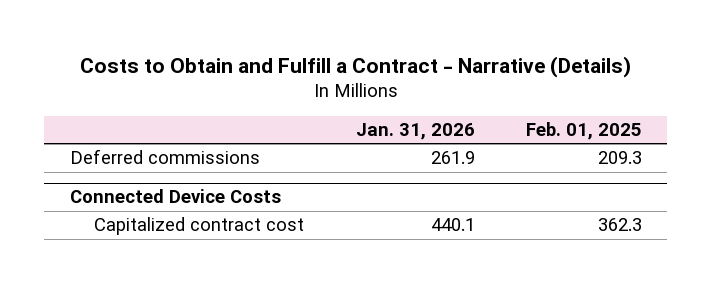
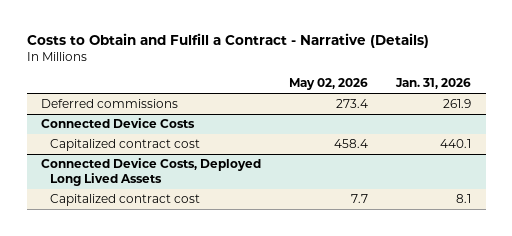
[525,122,642,141] Feb. 01, 2025 -> none
none -> [289,78,369,91] May 02, 2026
none -> [40,158,261,186] Connected Device Costs, Deployed Long Lived Assets
none -> [49,194,200,207] Capitalized contract cost

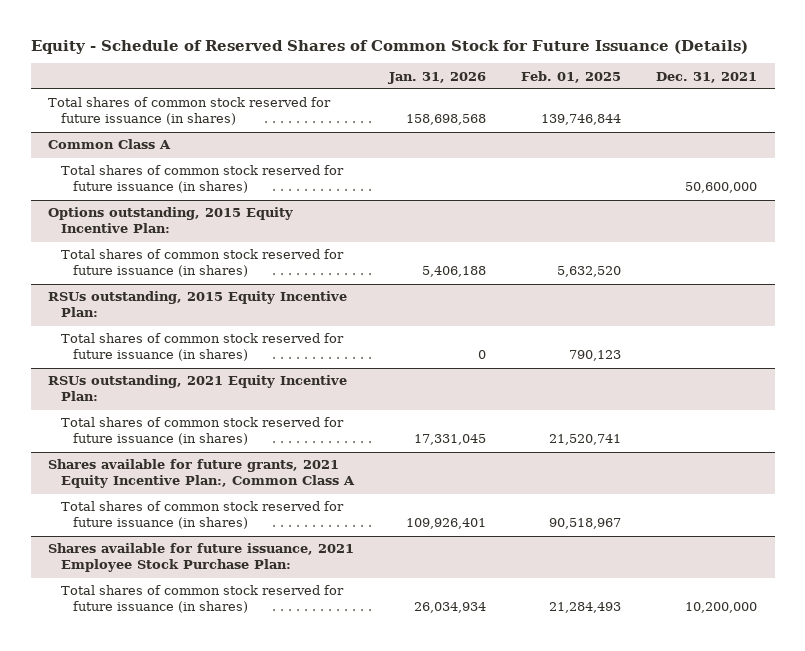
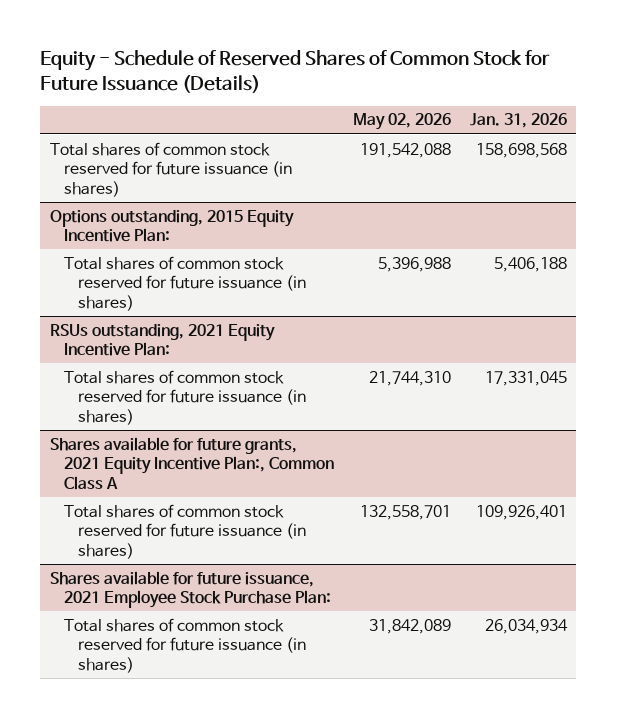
[521,70,622,83] Feb. 01, 2025 -> none
[656,71,758,83] Dec. 31, 2021 -> none
none -> [352,113,451,131] May 02, 2026
[48,139,172,150] Common Class A -> none
[60,165,344,194] Total shares of common stock reserved for future issuance (in shares) -> none
[48,291,348,318] RSUs outstanding, 2015 Equity Incentive Plan: -> none
[60,333,344,362] Total shares of common stock reserved for future issuance (in shares) -> none

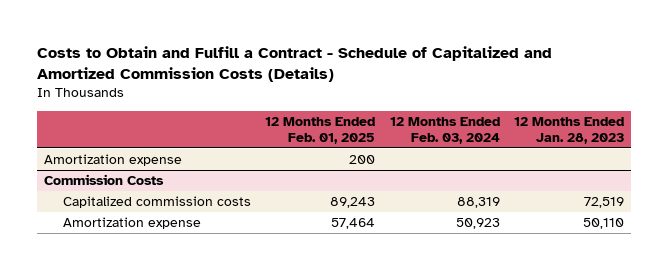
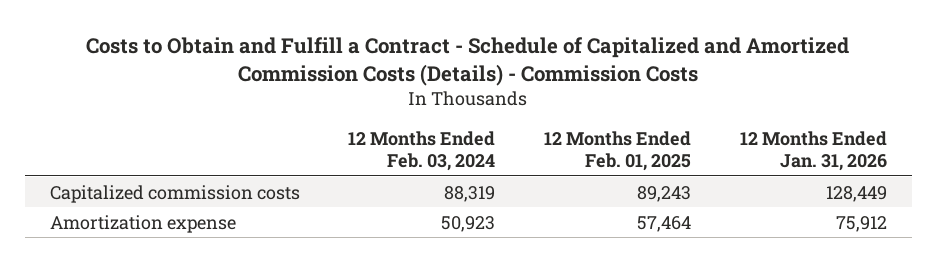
[36,45,552,82] Costs to Obtain and Fulfill a Contract - Schedule of Capitalized and Amortized Commission Costs (Details) -> [86,37,850,87] Costs to Obtain and Fulfill a Contract - Schedule of Capitalized and Amortized Commission Costs (Details) - Commission Costs
[513,116,624,144] 12 Months Ended Jan. 28, 2023 -> none
none -> [740,131,888,172] 12 Months Ended Jan. 31, 2026
[43,154,182,167] Amortization expense -> none
[43,174,164,186] Commission Costs -> none

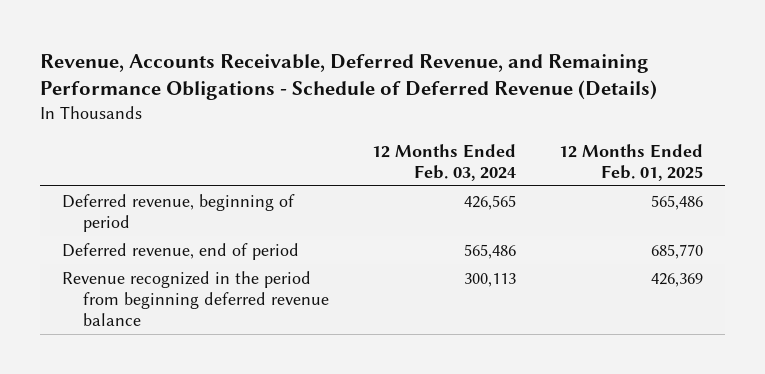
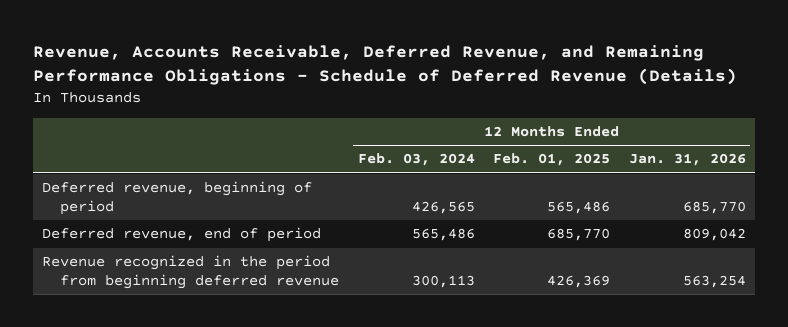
none -> [628,153,746,167] Jan. 31, 2026
[61,270,329,326] Revenue recognized in the period from beginning deferred revenue balance -> [42,255,340,289] Revenue recognized in the period from beginning deferred revenue

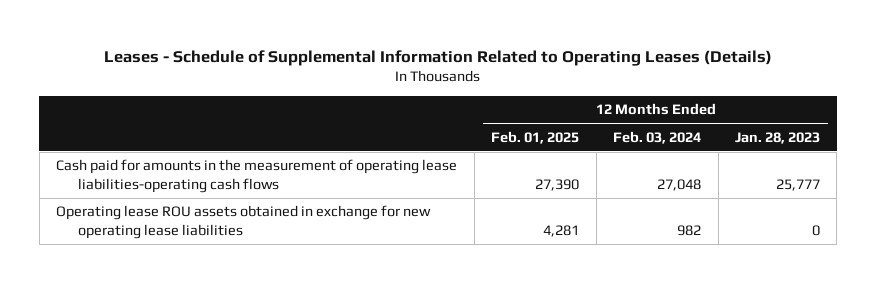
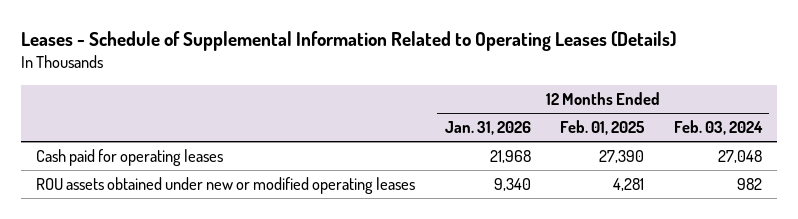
[734,131,820,144] Jan. 28, 2023 -> none
none -> [444,121,531,136] Jan. 31, 2026
[56,159,458,194] Cash paid for amounts in the measurement of operating lease liabilities-operating cash flows -> [35,149,223,167] Cash paid for operating leases
[56,205,432,240] Operating lease ROU assets obtained in exchange for new operating lease liabilities -> [35,177,415,195] ROU assets obtained under new or modified operating leases

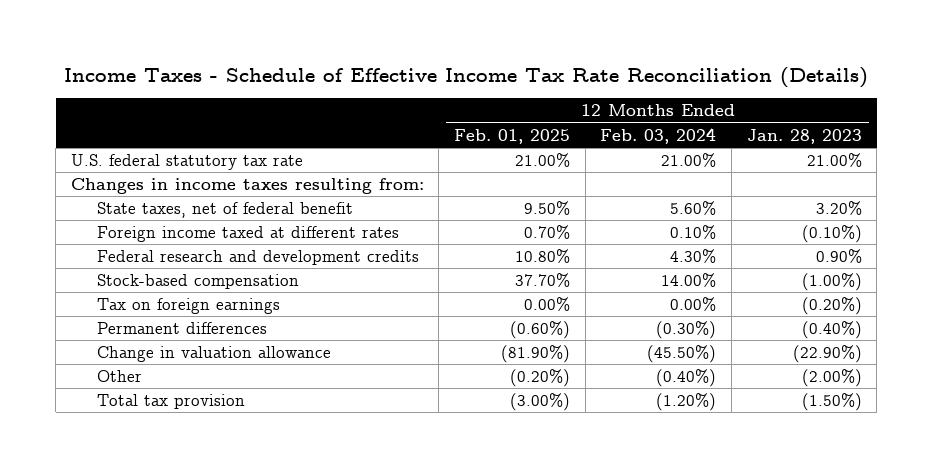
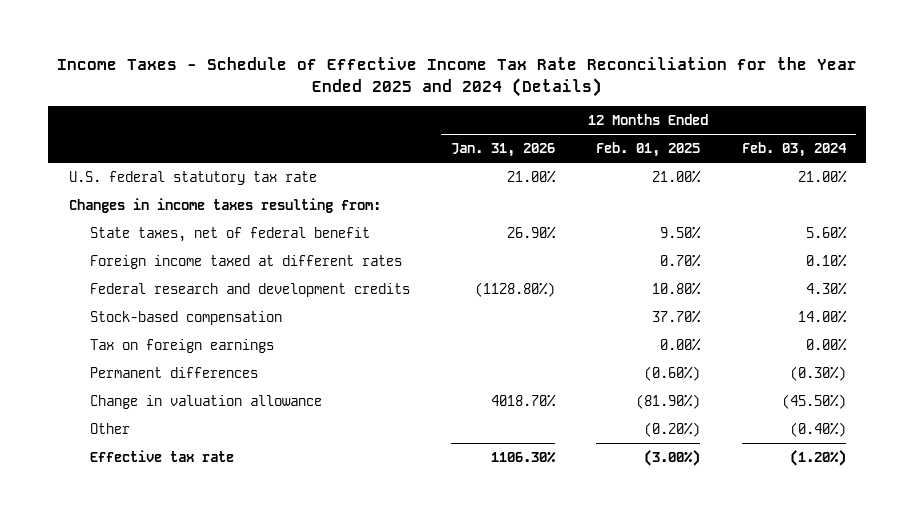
[64,66,869,88] Income Taxes - Schedule of Effective Income Tax Rate Reconciliation (Details) -> [57,56,858,97] Income Taxes - Schedule of Effective Income Tax Rate Reconciliation for the Year Ended 2025 and 2024 (Details)
[746,128,862,144] Jan. 28, 2023 -> none
none -> [450,143,555,158] Jan. 31, 2026
[96,394,245,410] Total tax provision -> [89,450,234,463] Effective tax rate

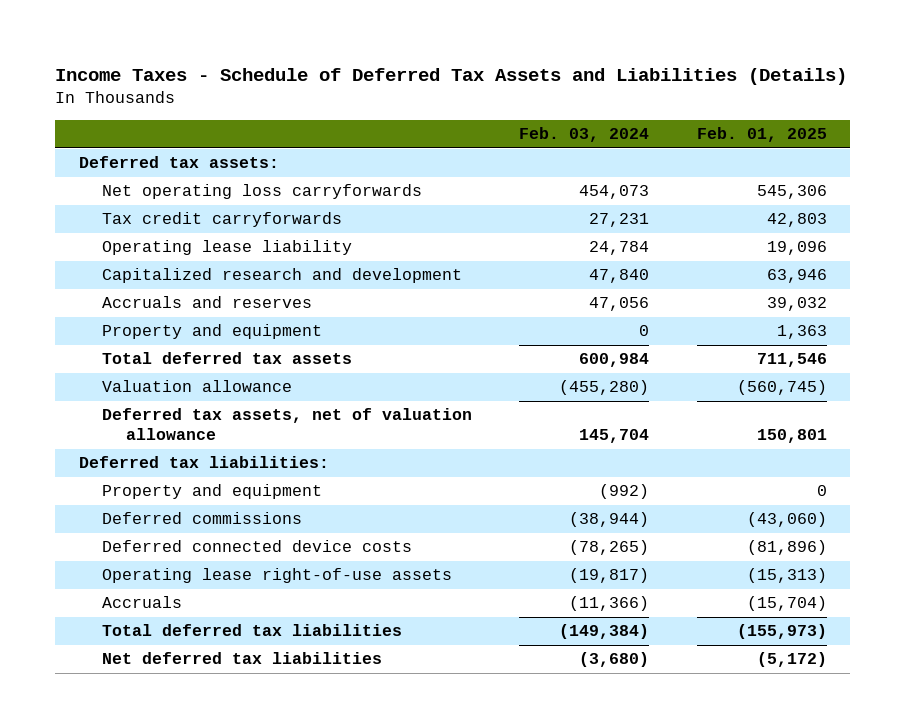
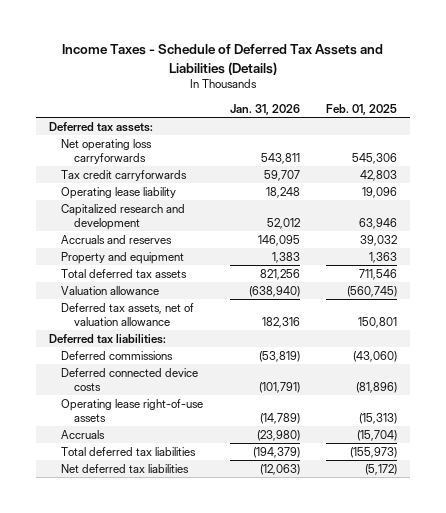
[519,127,650,143] Feb. 03, 2024 -> none
none -> [229,103,300,115] Jan. 31, 2026
[102,484,323,500] Property and equipment -> none

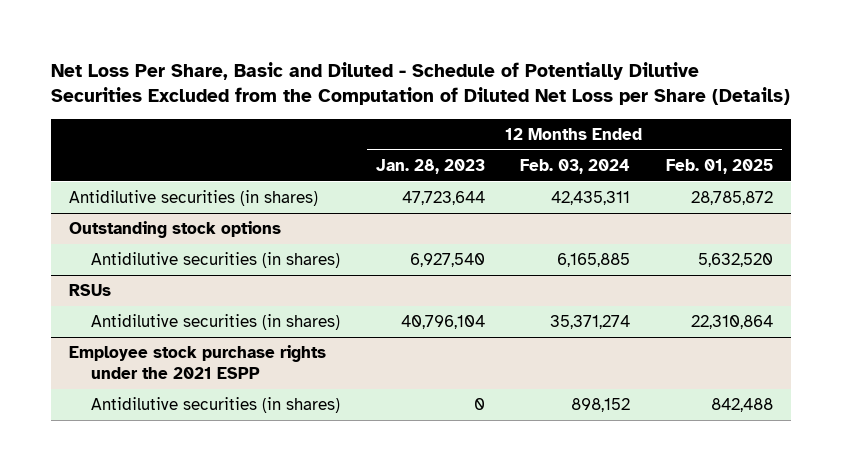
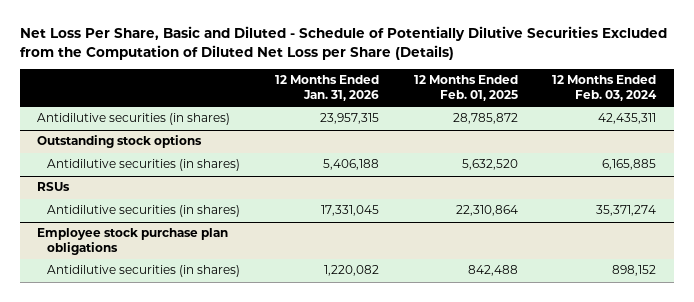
[375,159,485,175] Jan. 28, 2023 -> none
none -> [274,75,379,101] 12 Months Ended Jan. 31, 2026
[68,345,326,380] Employee stock purchase rights under the 2021 ESPP -> [37,228,229,256] Employee stock purchase plan obligations

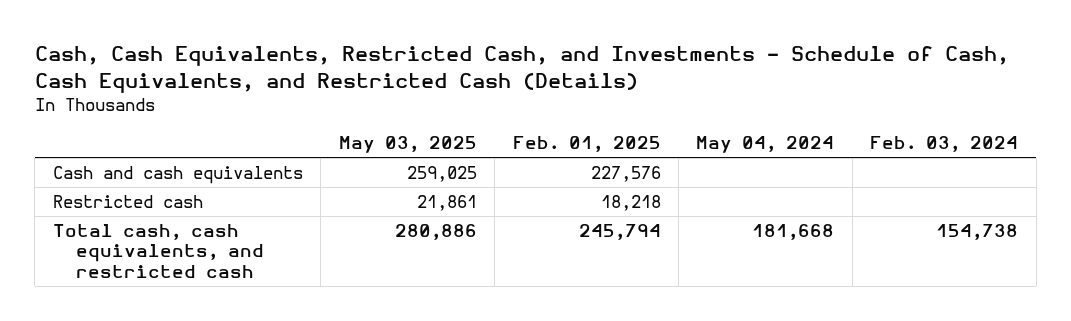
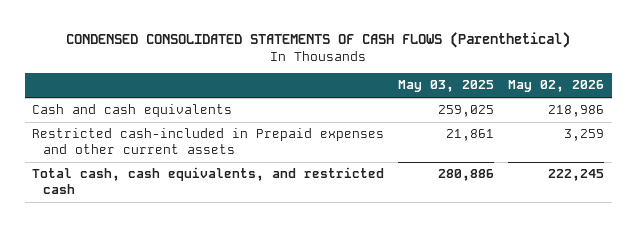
[34,46,1009,93] Cash, Cash Equivalents, Restricted Cash, and Investments - Schedule of Cash, Cash Equivalents, and Restricted Cash (Details) -> [66,32,571,49] CONDENSED CONSOLIDATED STATEMENTS OF CASH FLOWS (Parenthetical)
[512,136,661,153] Feb. 01, 2025 -> none
[696,136,835,154] May 04, 2024 -> none
[870,136,1019,153] Feb. 03, 2024 -> none
none -> [508,80,605,93] May 02, 2026
[52,195,203,209] Restricted cash -> [32,128,385,155] Restricted cash-included in Prepaid expenses and other current assets

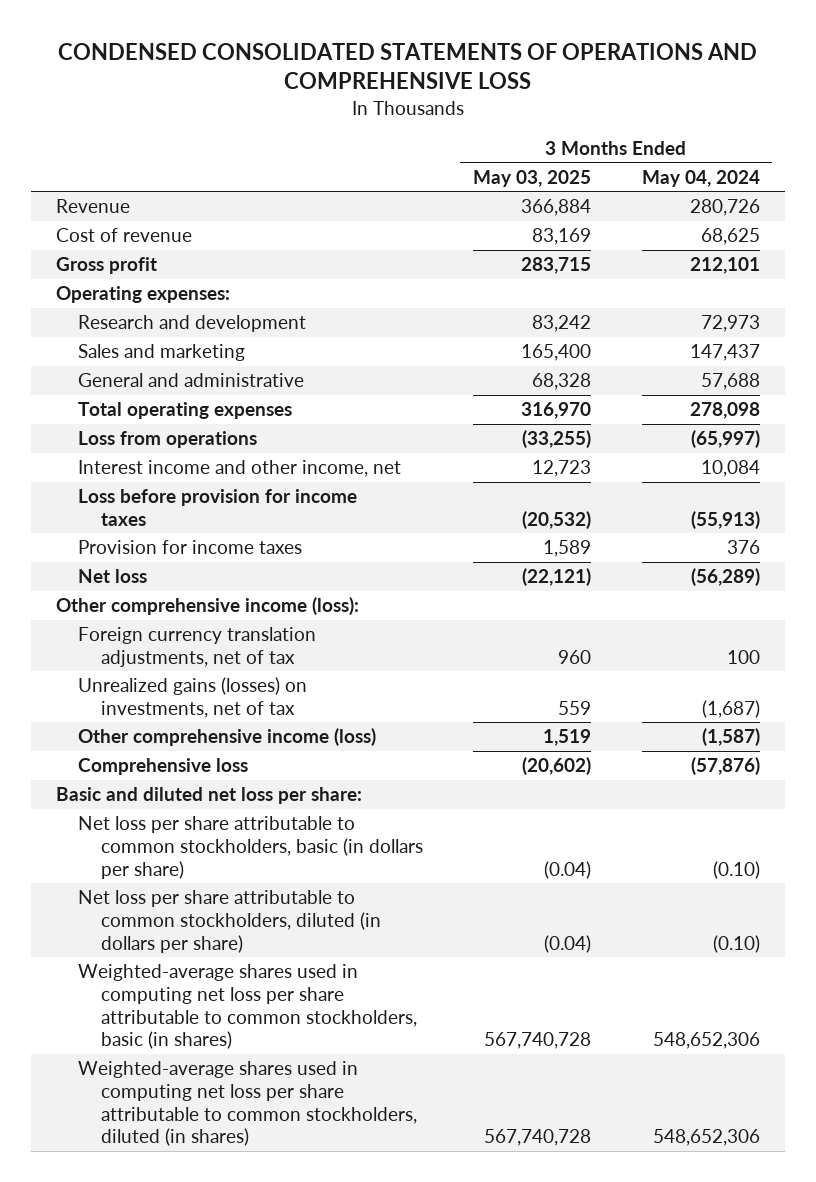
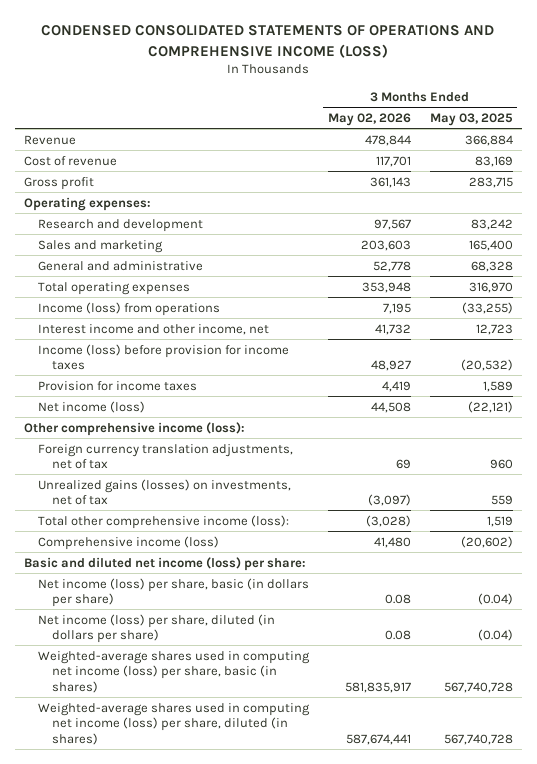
[57,43,757,90] CONDENSED CONSOLIDATED STATEMENTS OF OPERATIONS AND COMPREHENSIVE LOSS -> [41,25,495,58] CONDENSED CONSOLIDATED STATEMENTS OF OPERATIONS AND COMPREHENSIVE INCOME (LOSS)
[641,169,760,187] May 04, 2024 -> none
none -> [327,112,411,126] May 02, 2026
[78,431,258,449] Loss from operations -> [38,301,221,316] Income (loss) from operations
[78,489,358,526] Loss before provision for income taxes -> [38,343,290,371] Income (loss) before provision for income taxes
[78,569,148,584] Net loss -> [38,400,146,413] Net income (loss)
[78,728,377,747] Other comprehensive income (loss) -> [38,514,290,529] Total other comprehensive income (loss):
[78,758,249,776] Comprehensive loss -> [38,535,220,550] Comprehensive income (loss)
[56,787,363,805] Basic and diluted net loss per share: -> [24,556,307,571] Basic and diluted net income (loss) per share:
[78,816,423,879] Net loss per share attributable to common stockholders, basic (in dollars per share) -> [38,577,310,608] Net income (loss) per share, basic (in dollars per share)
[78,890,381,953] Net loss per share attributable to common stockholders, diluted (in dollars per share) -> [38,613,276,644] Net income (loss) per share, diluted (in dollars per share)
[78,964,417,1050] Weighted-average shares used in computing net loss per share attributable to common stockholders, basic (in shares) -> [38,650,311,693] Weighted-average shares used in computing net income (loss) per share, basic (in shares)
[78,1061,417,1147] Weighted-average shares used in computing net loss per share attributable to common stockholders, diluted (in shares) -> [38,702,311,745] Weighted-average shares used in computing net income (loss) per share, diluted (in shares)

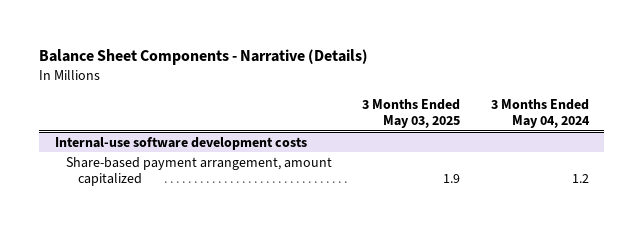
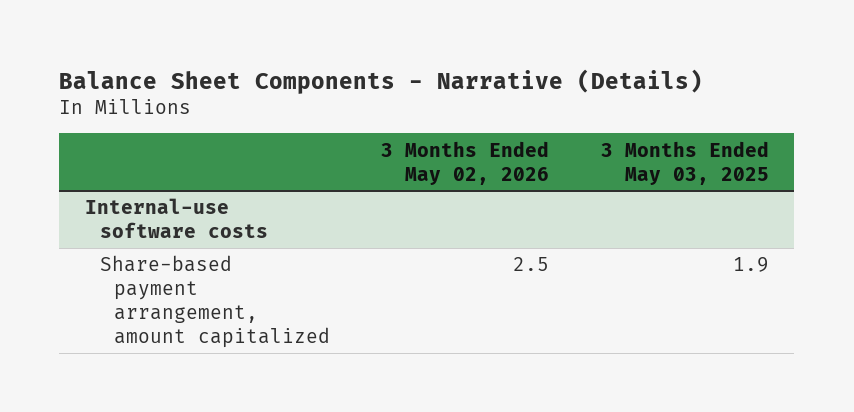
[490,98,590,129] 3 Months Ended May 04, 2024 -> none
none -> [381,140,550,185] 3 Months Ended May 02, 2026
[54,136,307,150] Internal-use software development costs -> [85,198,268,239] Internal-use software costs

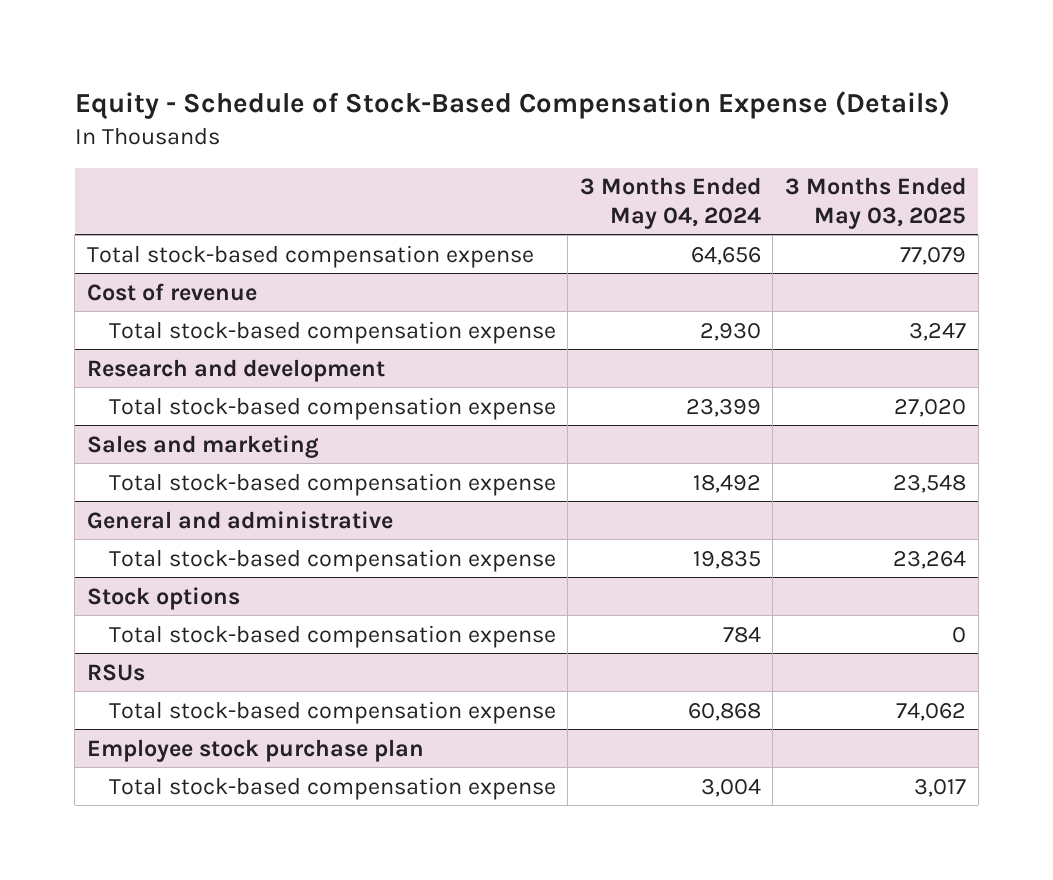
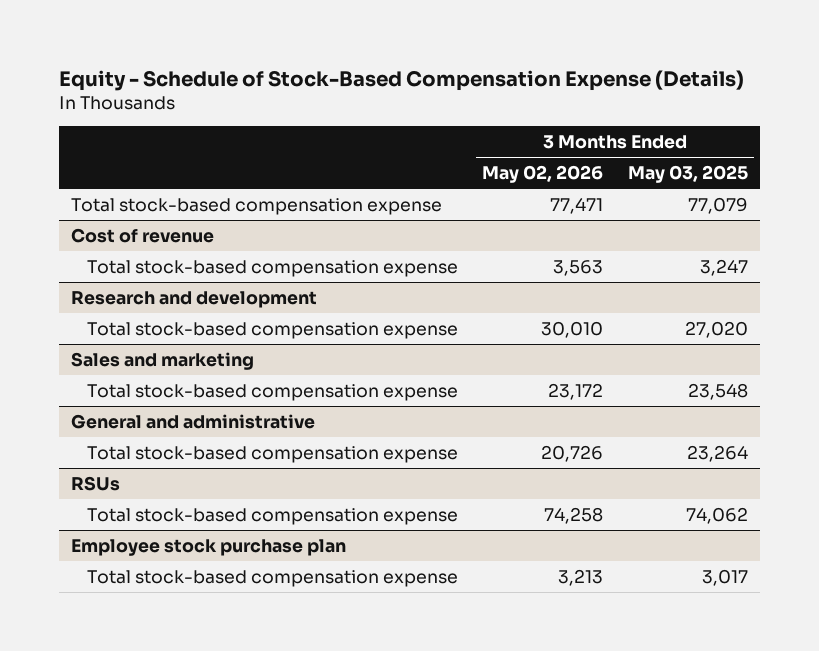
[579,177,761,229] 3 Months Ended May 04, 2024 -> none
none -> [482,165,604,184] May 02, 2026
[87,586,241,610] Stock options -> none
[108,624,556,648] Total stock-based compensation expense -> none

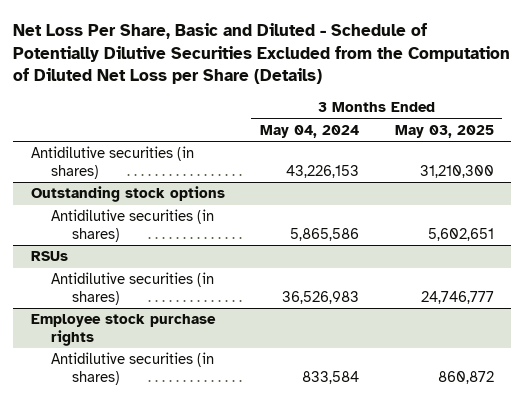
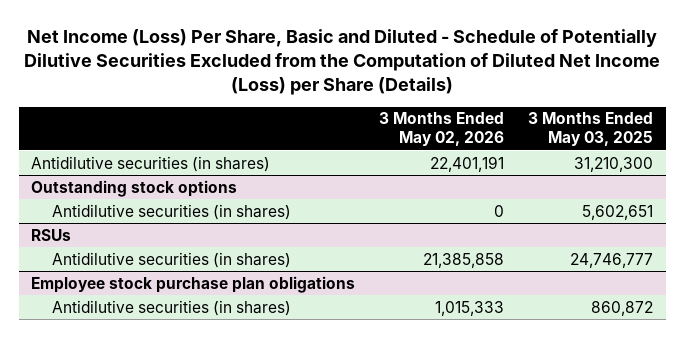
[12,22,510,85] Net Loss Per Share, Basic and Diluted - Schedule of Potentially Dilutive Securities Excluded from the Computation of Diluted Net Loss per Share (Details) -> [24,28,661,96] Net Income (Loss) Per Share, Basic and Diluted - Schedule of Potentially Dilutive Securities Excluded from the Computation of Diluted Net Income (Loss) per Share (Details)
[260,124,360,138] May 04, 2024 -> none
none -> [379,112,505,147] 3 Months Ended May 02, 2026
[30,314,216,347] Employee stock purchase rights -> [30,275,355,293] Employee stock purchase plan obligations

